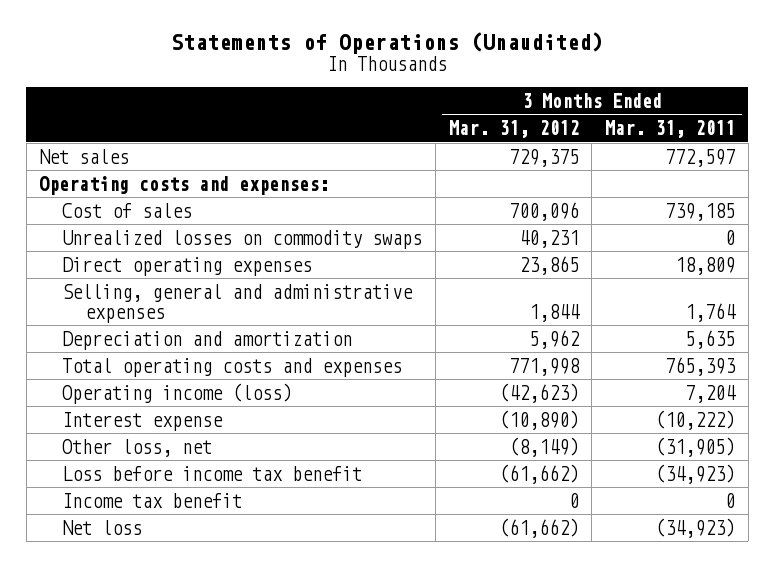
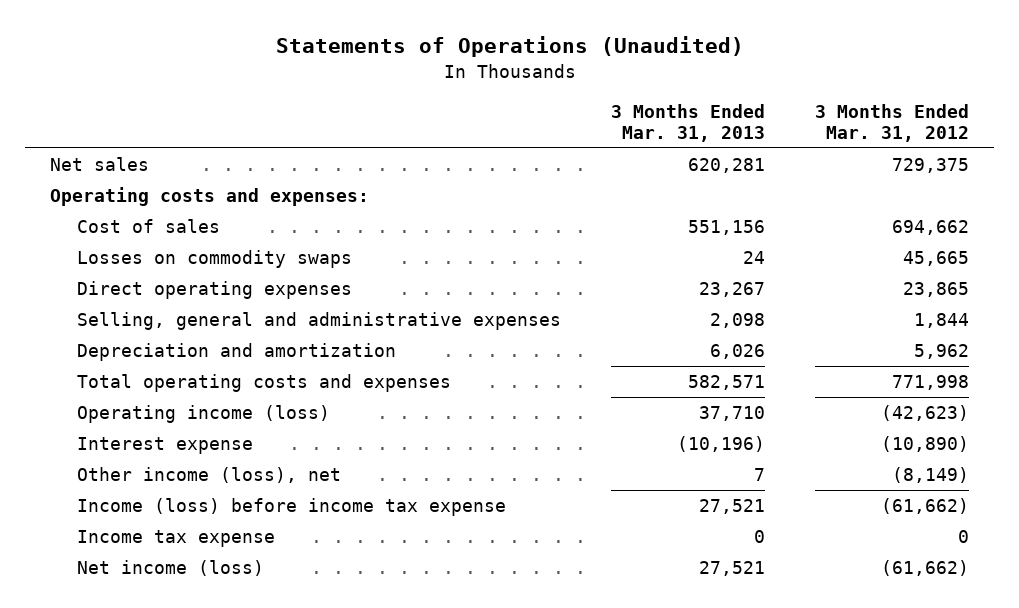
[605,120,736,139] Mar. 31, 2011 -> none
none -> [611,103,766,142] 3 Months Ended Mar. 31, 2013
[508,201,579,221] 700,096 -> [892,220,970,236] 694,662
[62,229,423,249] Unrealized losses on commodity swaps -> [76,250,352,269] Losses on commodity swaps
[518,229,579,248] 40,231 -> [903,251,970,267] 45,665
[62,438,213,457] Other loss, net -> [76,467,341,484] Other income (loss), net
[62,465,363,481] Loss before income tax benefit -> [76,498,506,517] Income (loss) before income tax expense
[62,492,243,508] Income tax benefit -> [76,530,275,548] Income tax expense
[62,519,143,535] Net loss -> [76,560,264,577] Net income (loss)

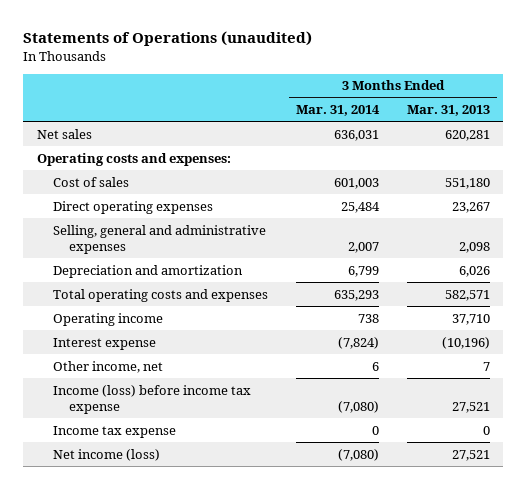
[275,36,744,58] Statements of Operations (Unaudited) -> [23,31,313,47] Statements of Operations (unaudited)
[815,103,970,142] 3 Months Ended Mar. 31, 2012 -> none
none -> [295,105,380,117] Mar. 31, 2014
[76,250,352,269] Losses on commodity swaps -> none
[688,220,766,236] 551,156 -> [444,177,490,189] 551,180
[76,405,330,424] Operating income (loss) -> [53,312,164,326] Operating income
[76,467,341,484] Other income (loss), net -> [53,360,164,373] Other income, net

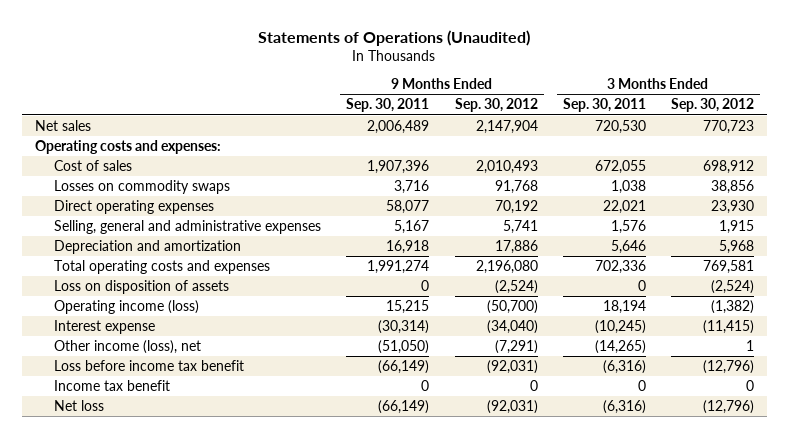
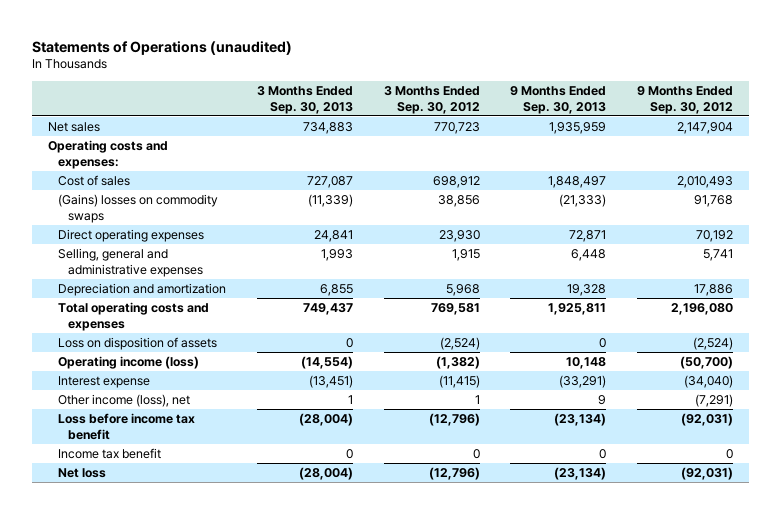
[258,29,531,46] Statements of Operations (Unaudited) -> [32,40,293,55] Statements of Operations (unaudited)
[346,98,430,113] Sep. 30, 2011 -> none
[562,98,646,113] Sep. 30, 2011 -> none
none -> [256,86,353,114] 3 Months Ended Sep. 30, 2013
none -> [510,86,607,114] 9 Months Ended Sep. 30, 2013
[54,179,231,194] Losses on commodity swaps -> [57,194,218,223] (Gains) losses on commodity swaps

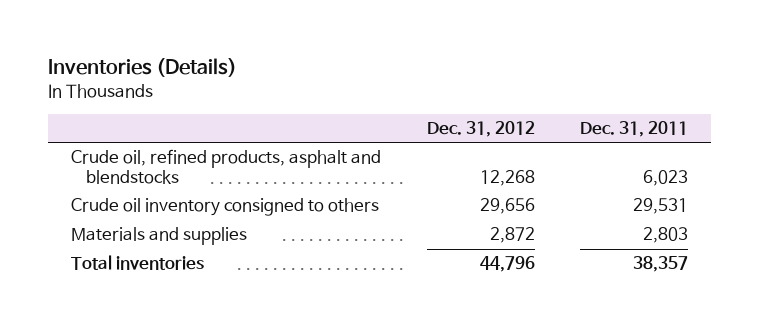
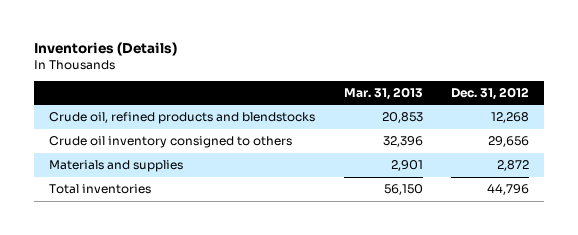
[580,120,689,137] Dec. 31, 2011 -> none
none -> [343,86,423,100] Mar. 31, 2013
[70,149,381,185] Crude oil, refined products, asphalt and blendstocks -> [48,112,315,125] Crude oil, refined products and blendstocks

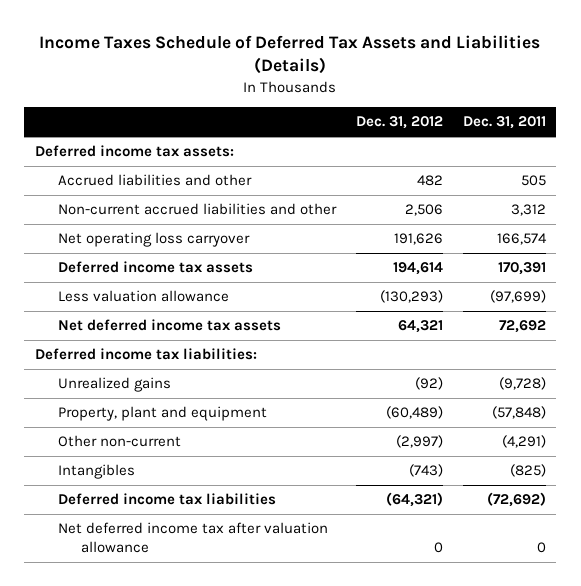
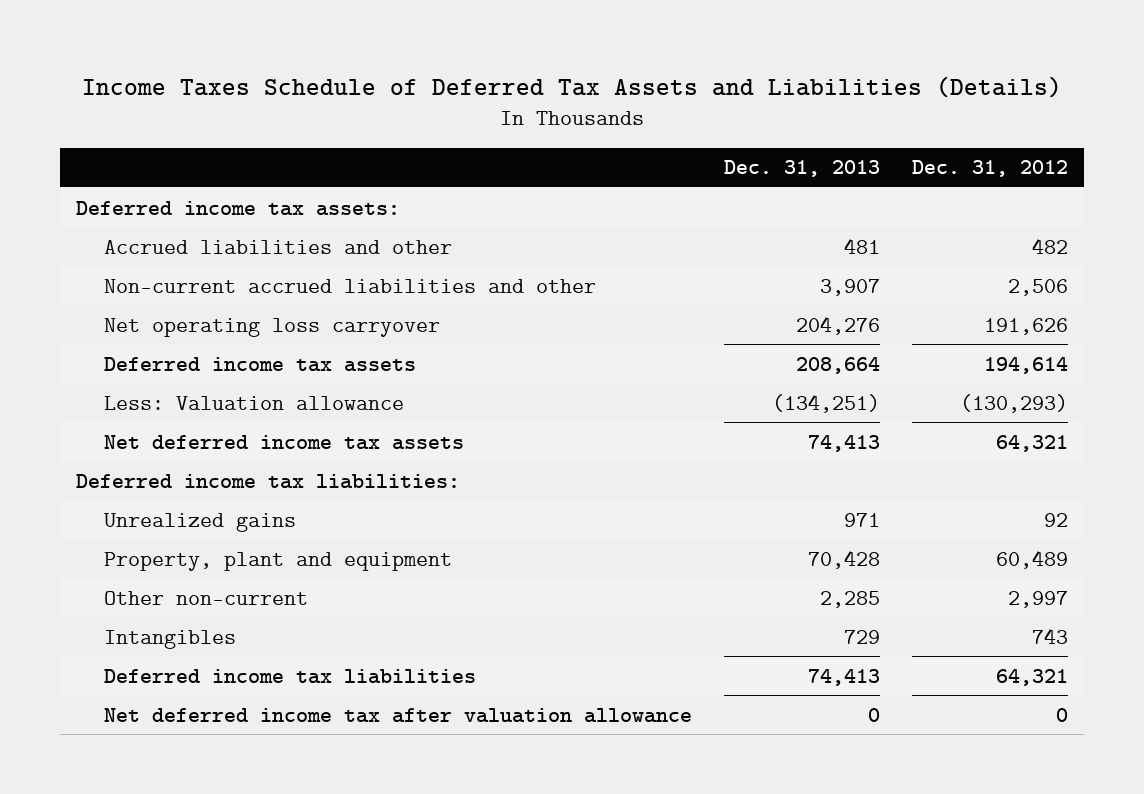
[463,116,547,130] Dec. 31, 2011 -> none
none -> [724,160,881,178] Dec. 31, 2013
[57,290,229,303] Less valuation allowance -> [104,395,405,410] Less: Valuation allowance
[414,377,443,391] (92) -> [1043,512,1068,527] 92
[385,406,443,420] (60,489) -> [995,549,1068,569] 60,489
[395,435,443,449] (2,997) -> [1007,590,1068,608] 2,997
[408,464,443,478] (743) -> [1031,627,1068,644] 743
[385,492,443,508] (64,321) -> [995,668,1068,686] 64,321

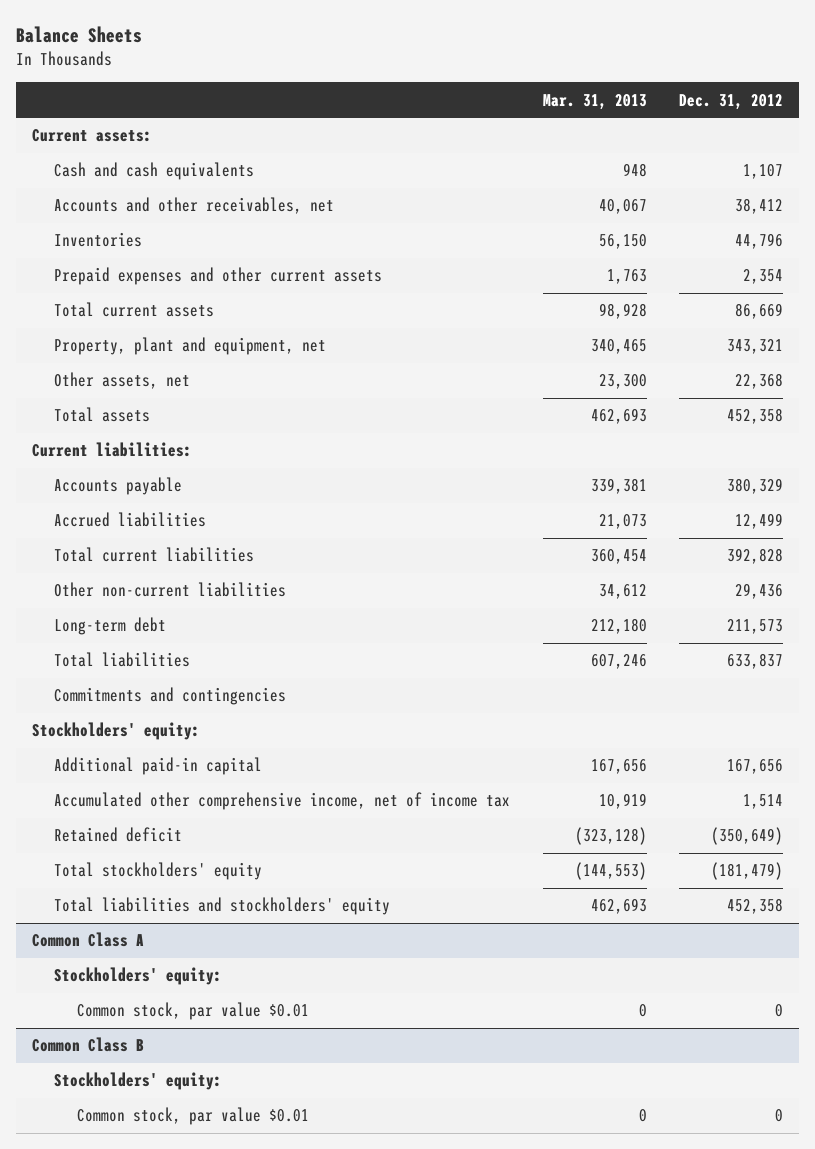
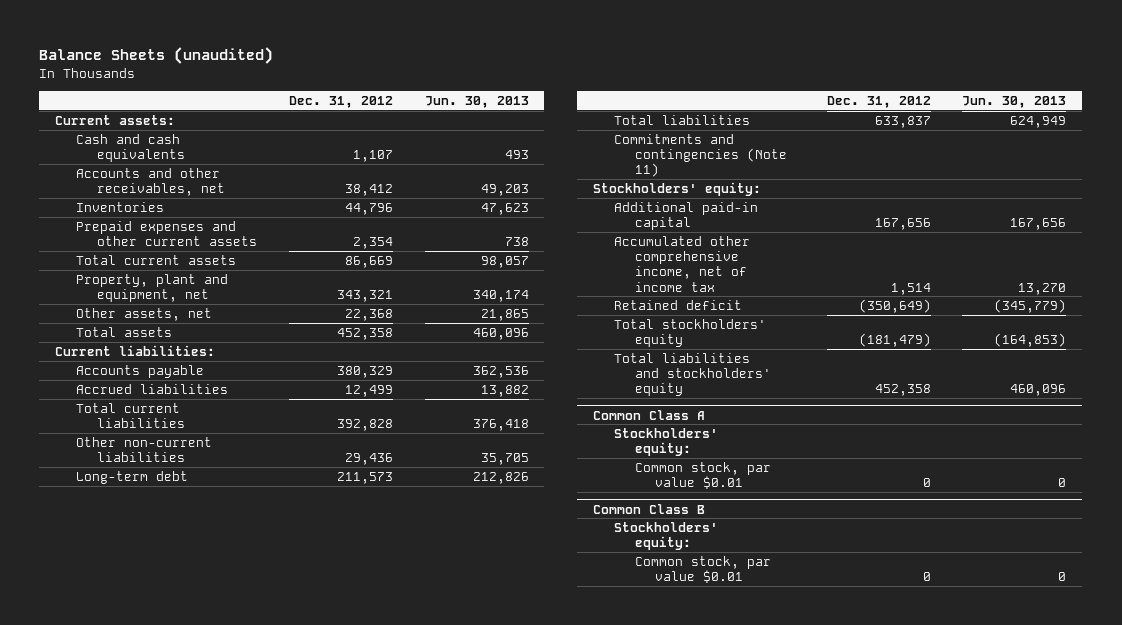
[15,26,142,44] Balance Sheets -> [39,46,274,64] Balance Sheets (unaudited)
[542,93,647,110] Mar. 31, 2013 -> none
none -> [424,95,529,108] Jun. 30, 2013
[54,687,287,706] Commitments and contingencies -> [614,133,787,178] Commitments and contingencies (Note 11)

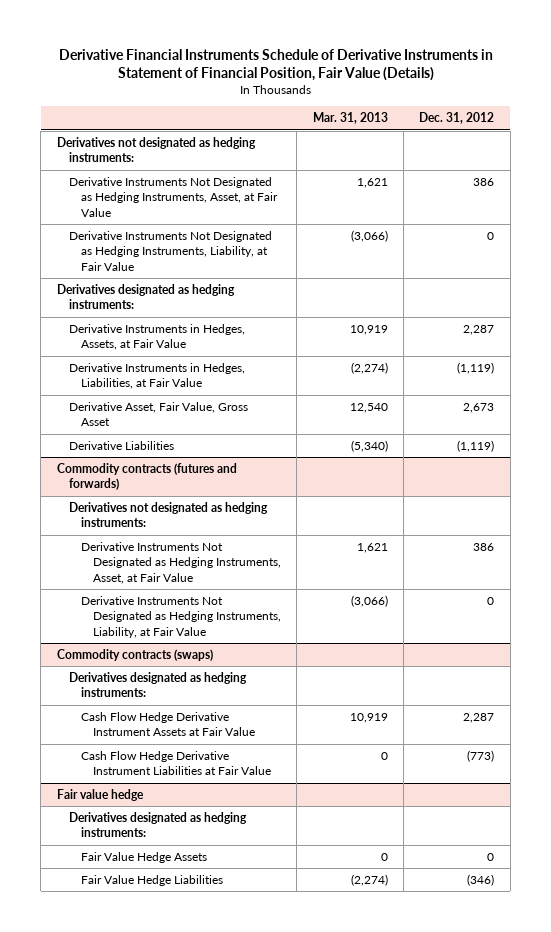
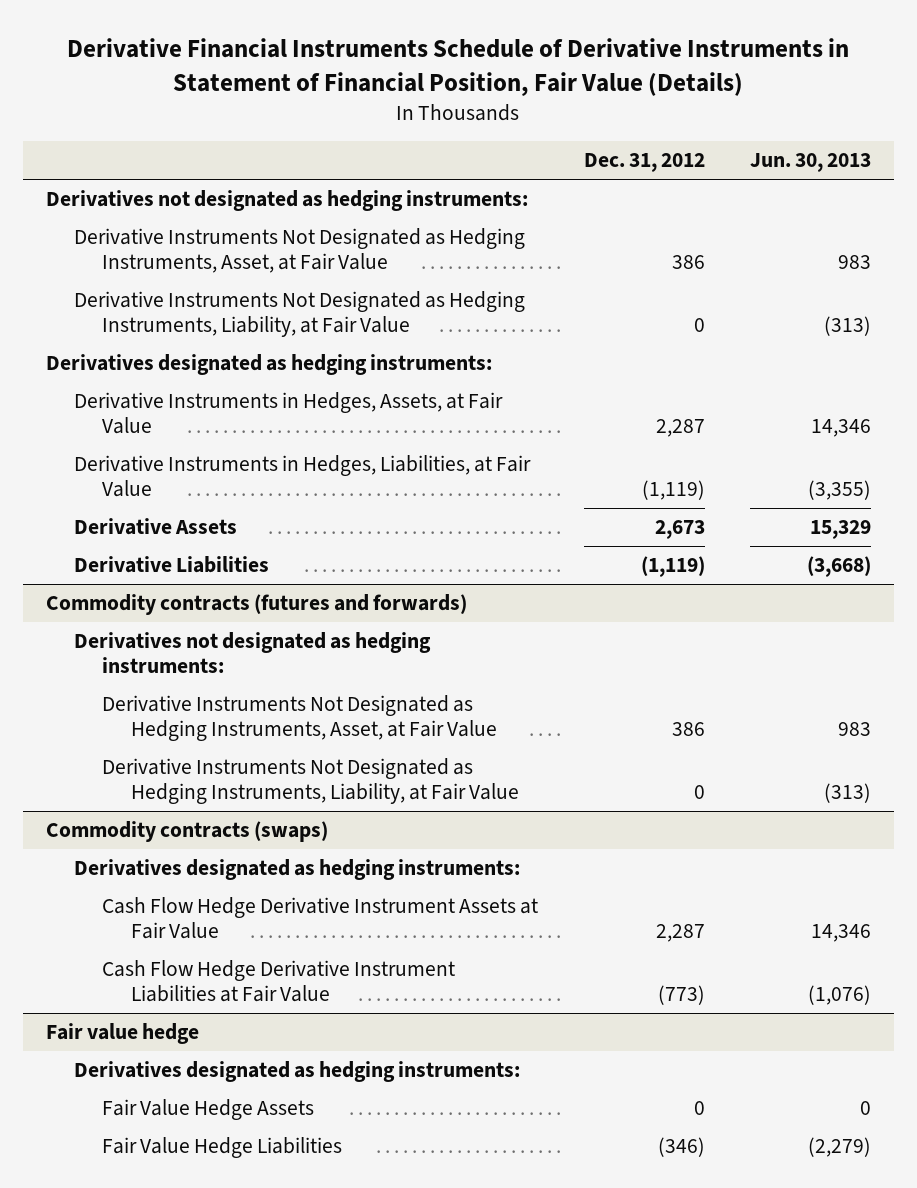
[312,112,388,125] Mar. 31, 2013 -> none
none -> [749,153,871,173] Jun. 30, 2013
[68,401,248,427] Derivative Asset, Fair Value, Gross Asset -> [74,518,238,536] Derivative Assets

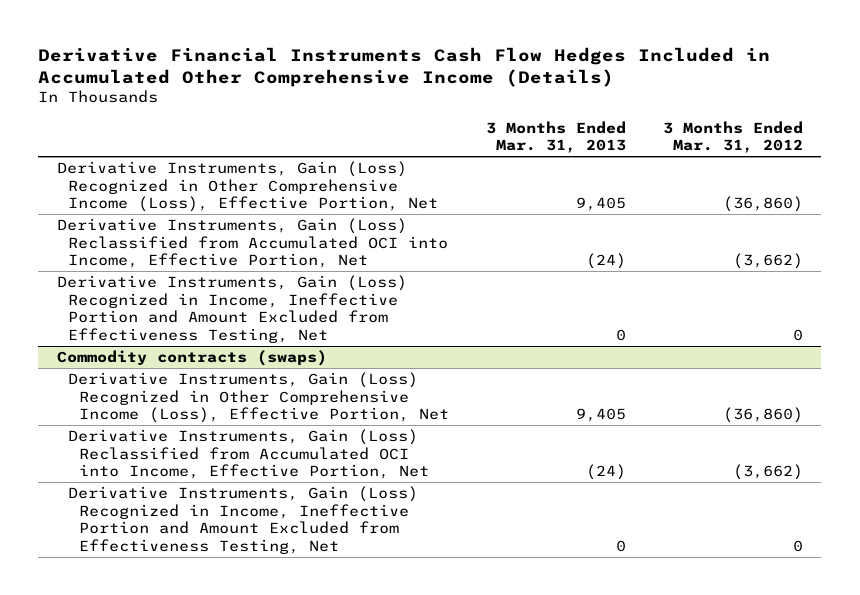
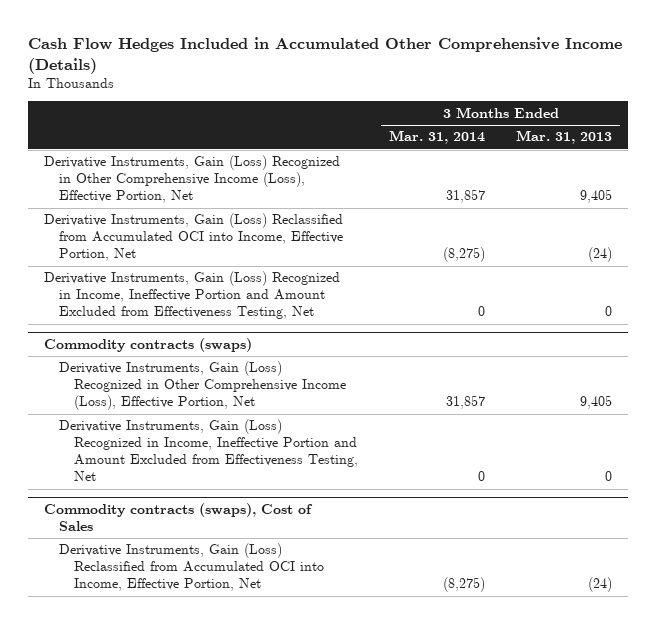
[38,46,771,87] Derivative Financial Instruments Cash Flow Hedges Included in Accumulated Other Comprehensive Income (Details) -> [28,37,623,74] Cash Flow Hedges Included in Accumulated Other Comprehensive Income (Details)
[663,120,804,154] 3 Months Ended Mar. 31, 2012 -> none
none -> [389,130,486,145] Mar. 31, 2014
[68,429,430,480] Derivative Instruments, Gain (Loss) Reclassified from Accumulated OCI into Income, Effective Portion, Net -> none
none -> [44,502,314,531] Commodity contracts (swaps), Cost of Sales
none -> [58,543,324,592] Derivative Instruments, Gain (Loss) Reclassified from Accumulated OCI into Income, Effective Portion, Net

